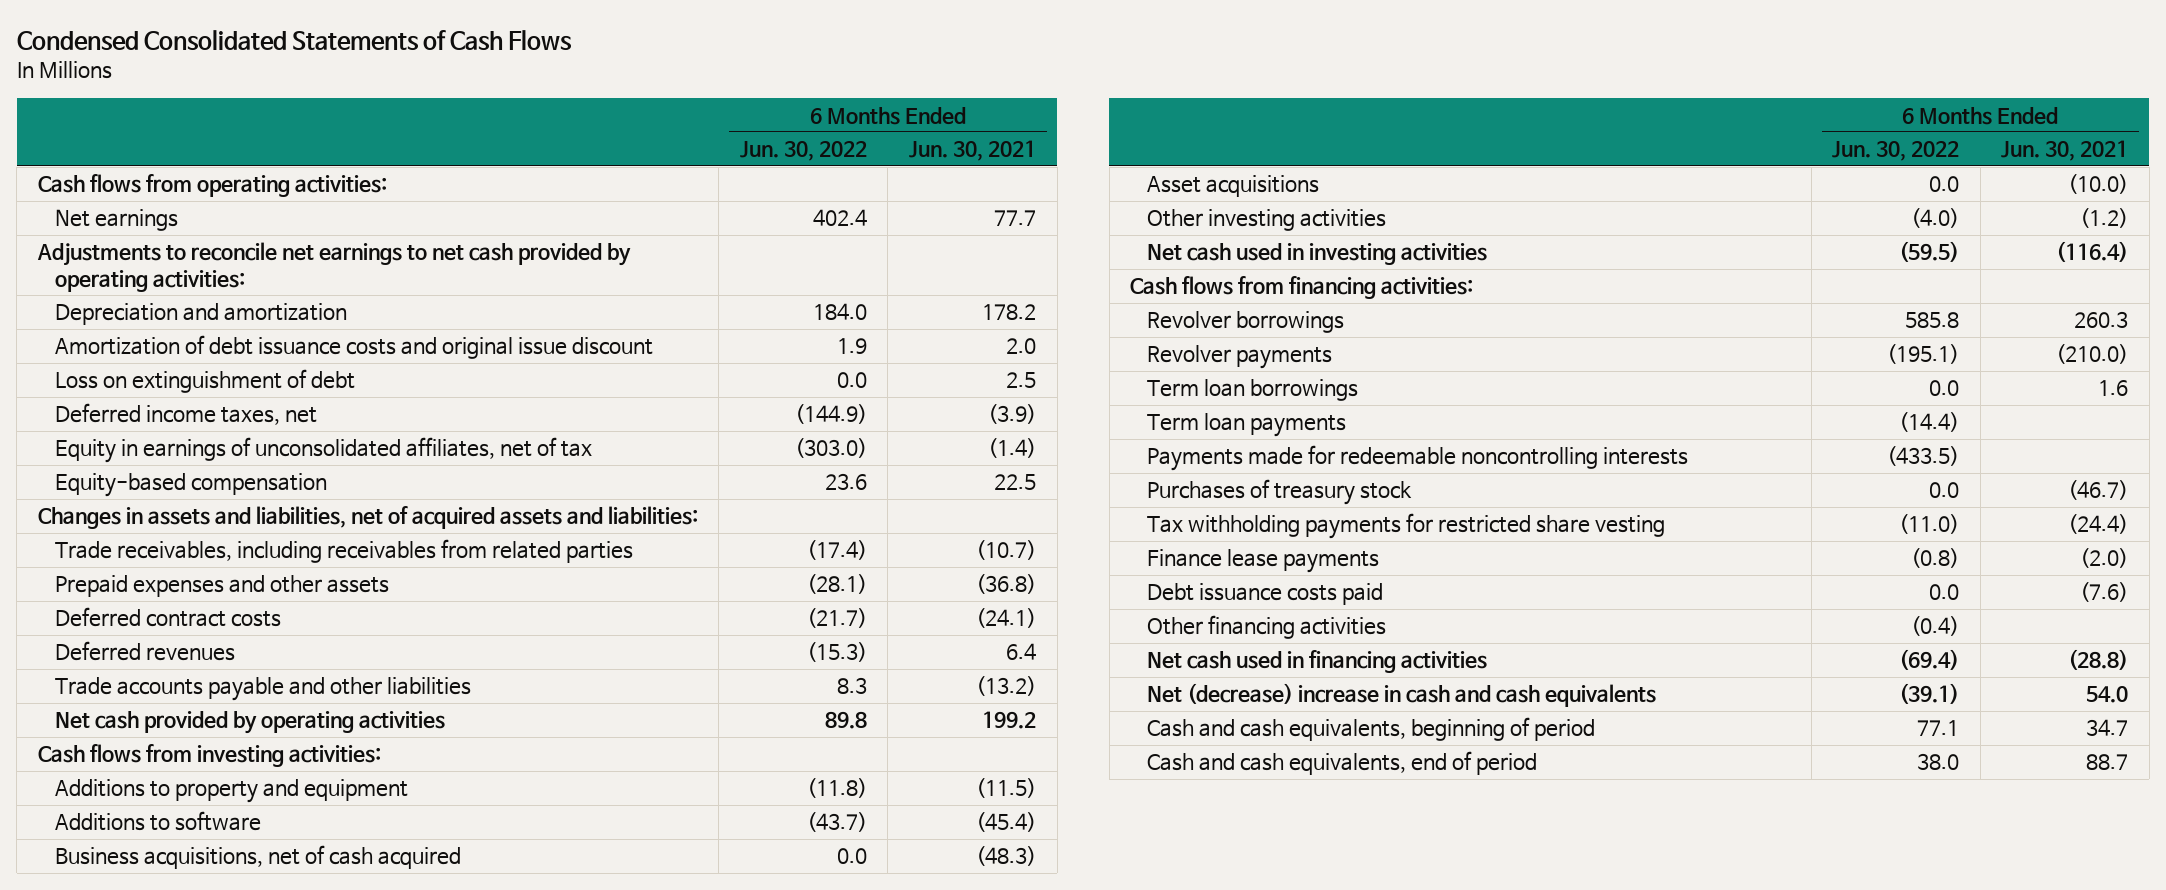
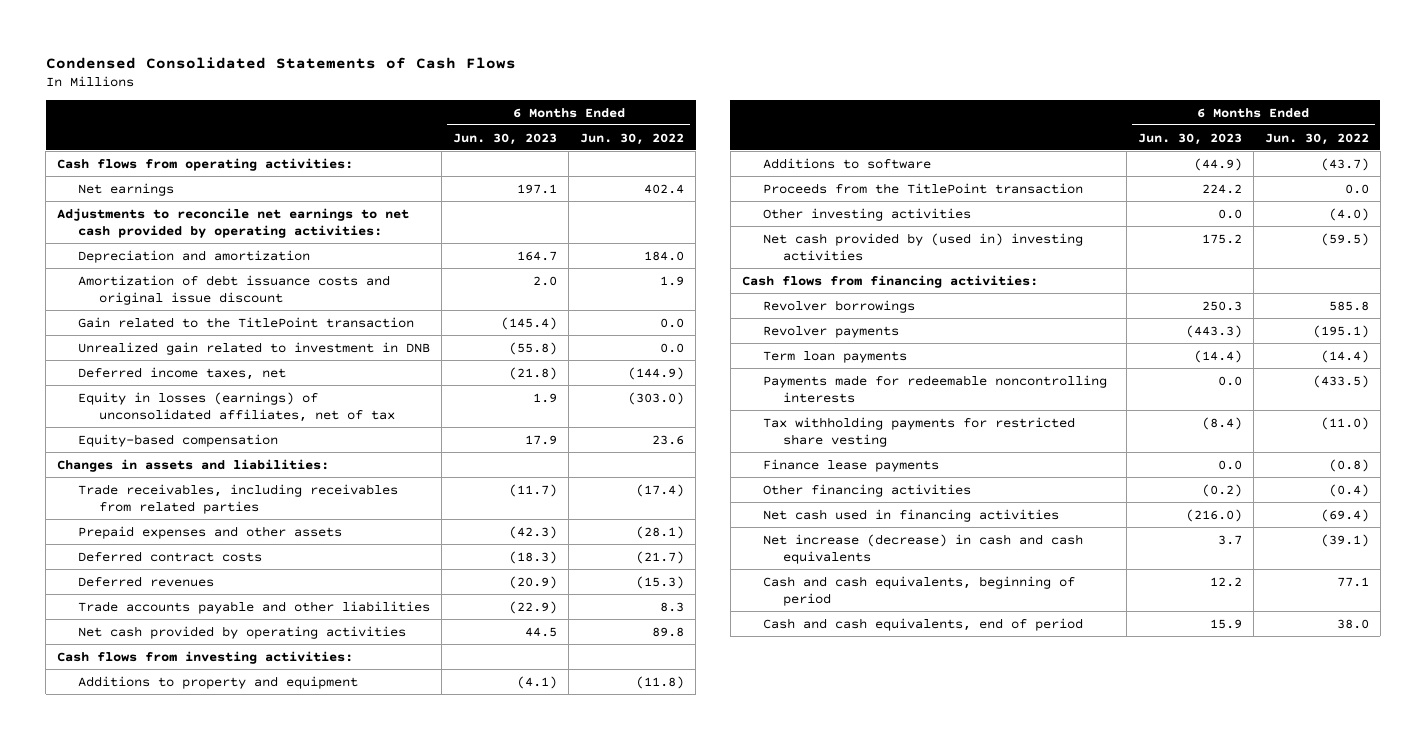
[909,140,1037,162] Jun. 30, 2021 -> none
none -> [453,132,558,145] Jun. 30, 2023
[54,369,355,394] Loss on extinguishment of debt -> none
none -> [78,316,415,328] Gain related to the TitlePoint transaction
none -> [78,341,431,355] Unrealized gain related to investment in DNB
[54,437,592,464] Equity in earnings of unconsolidated affiliates, net of tax -> [78,391,395,422] Equity in losses (earnings) of unconsolidated affiliates, net of tax
[37,506,698,530] Changes in assets and liabilities, net of acquired assets and liabilities: -> [57,458,330,472] Changes in assets and liabilities:
[1146,175,1319,198] Asset acquisitions -> none
[54,845,461,870] Business acquisitions, net of cash acquired -> [762,182,1083,194] Proceeds from the TitlePoint transaction
[1146,243,1487,266] Net cash used in investing activities -> [762,232,1083,261] Net cash provided by (used in) investing activities
[1146,379,1358,402] Term loan borrowings -> none
[1146,479,1412,506] Purchases of treasury stock -> none
[1146,583,1383,606] Debt issuance costs paid -> none
[1146,683,1656,708] Net (decrease) increase in cash and cash equivalents -> [762,533,1083,564] Net increase (decrease) in cash and cash equivalents

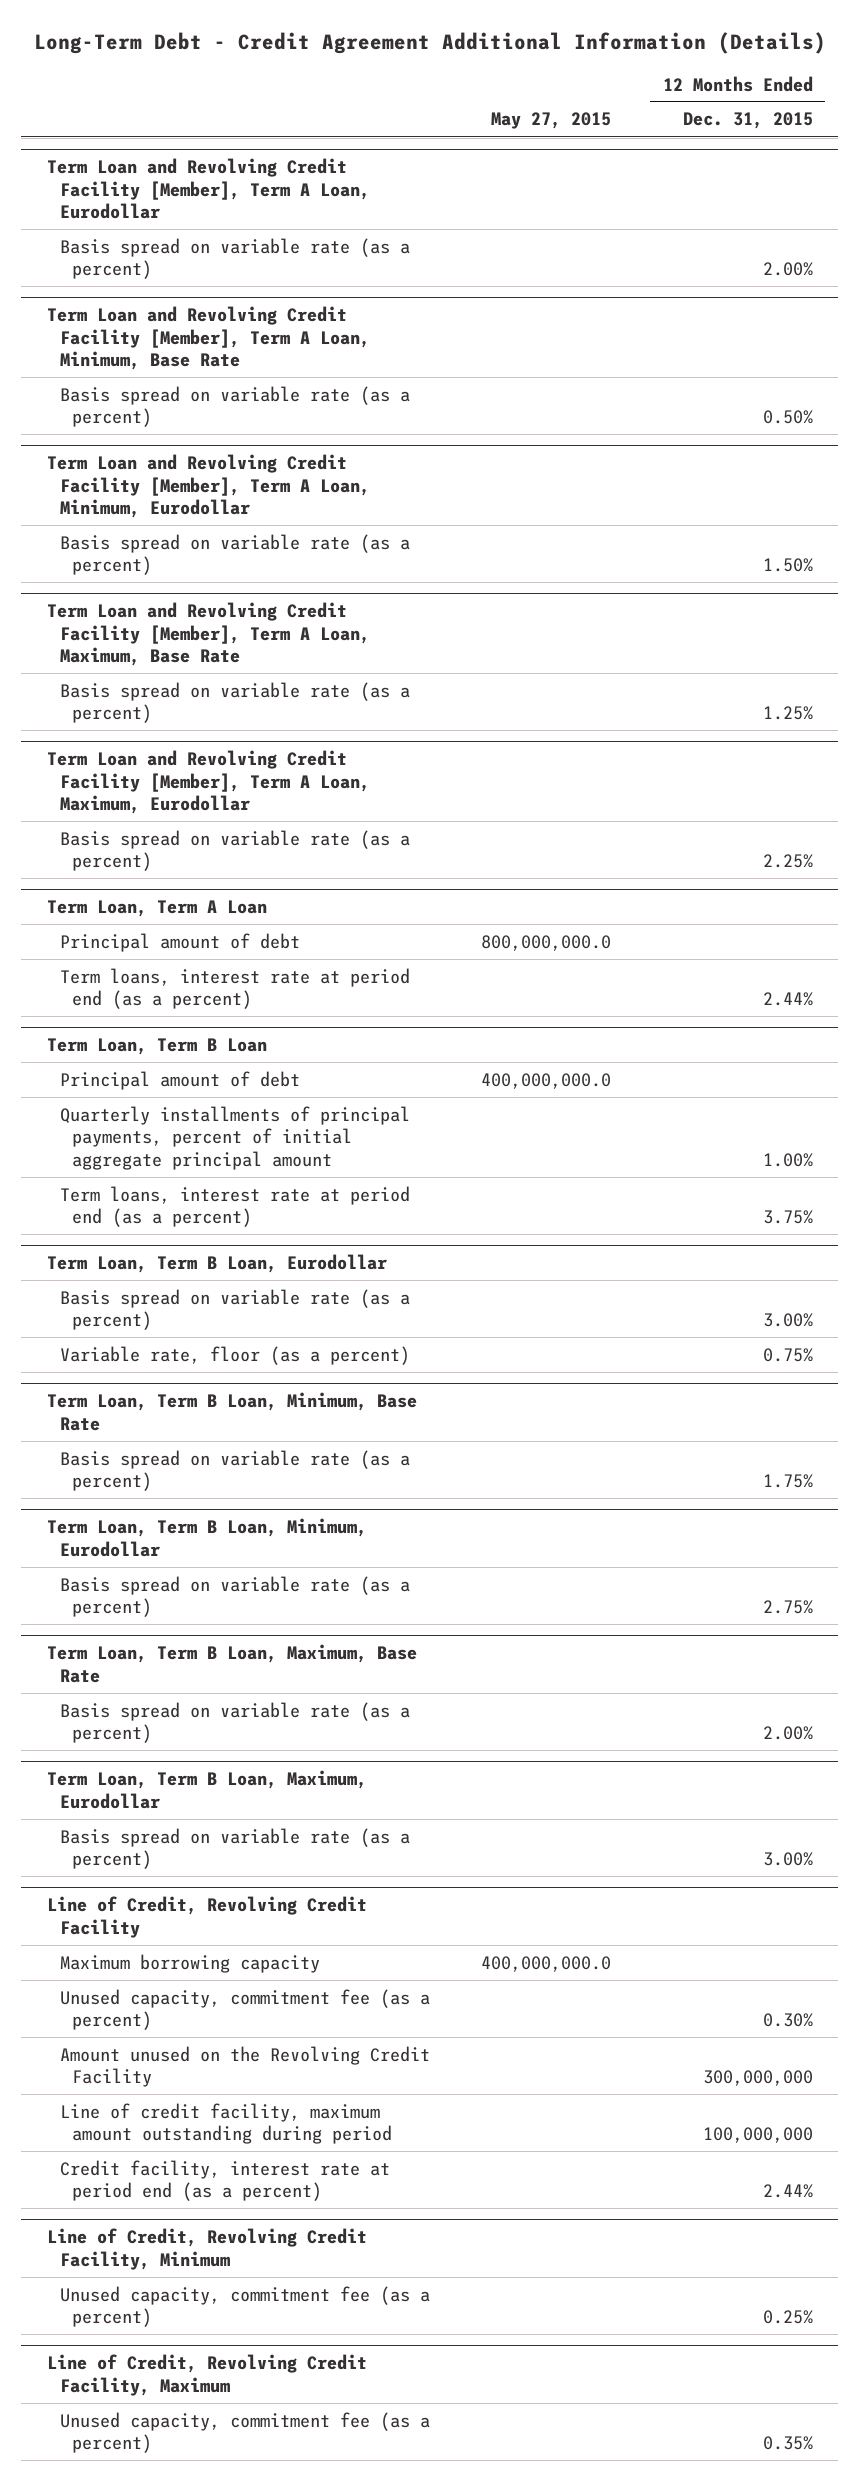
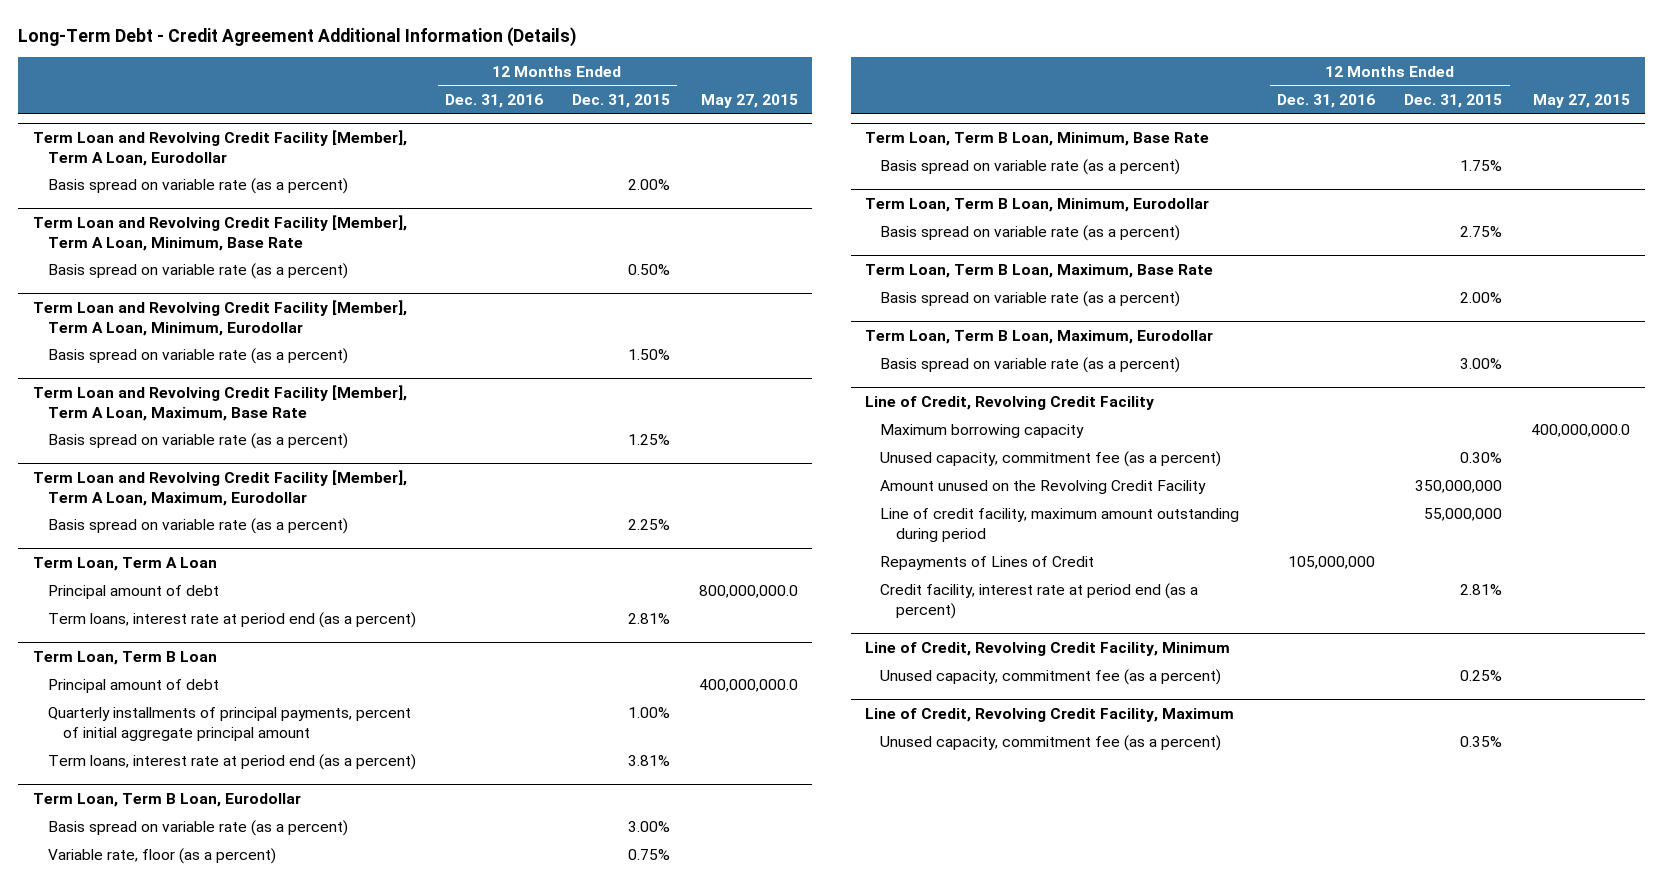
none -> [444,93,543,108] Dec. 31, 2016
[762,992,813,1007] 2.44% -> [627,613,670,625] 2.81%
[762,1210,813,1225] 3.75% -> [627,755,670,767] 3.81%
[702,2070,813,2087] 300,000,000 -> [1415,480,1503,494] 350,000,000
[702,2127,813,2144] 100,000,000 -> [1424,508,1503,522] 55,000,000
none -> [880,556,1095,571] Repayments of Lines of Credit
[762,2184,813,2199] 2.44% -> [1460,584,1503,596] 2.81%

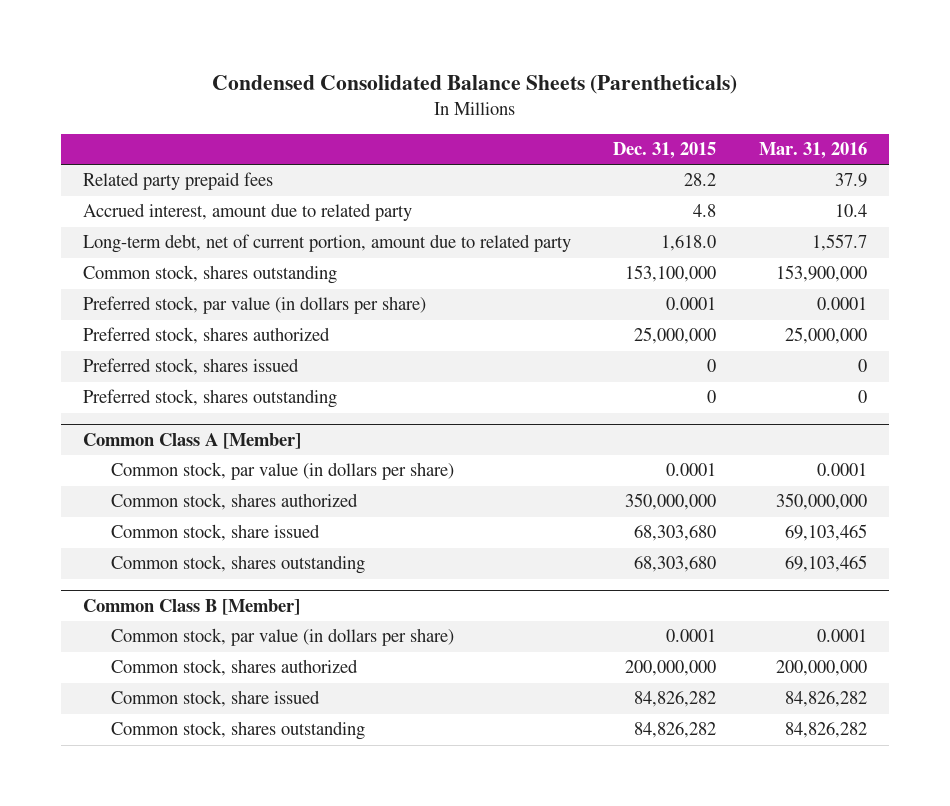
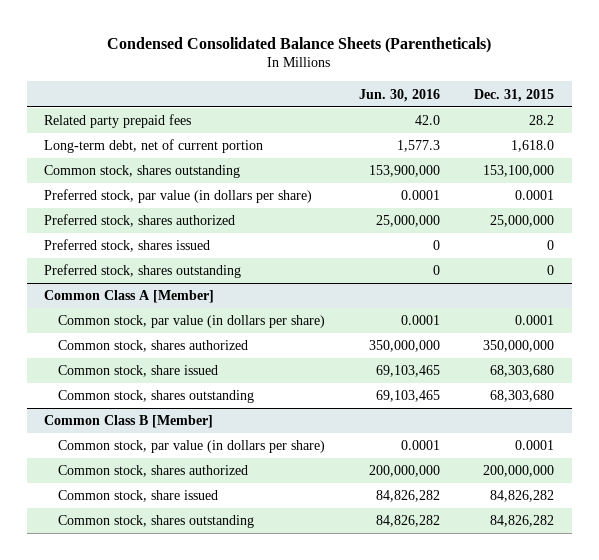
[759,142,868,160] Mar. 31, 2016 -> none
none -> [359,88,441,102] Jun. 30, 2016
[82,203,412,222] Accrued interest, amount due to related party -> none
[82,234,571,254] Long-term debt, net of current portion, amount due to related party -> [44,139,264,154] Long-term debt, net of current portion

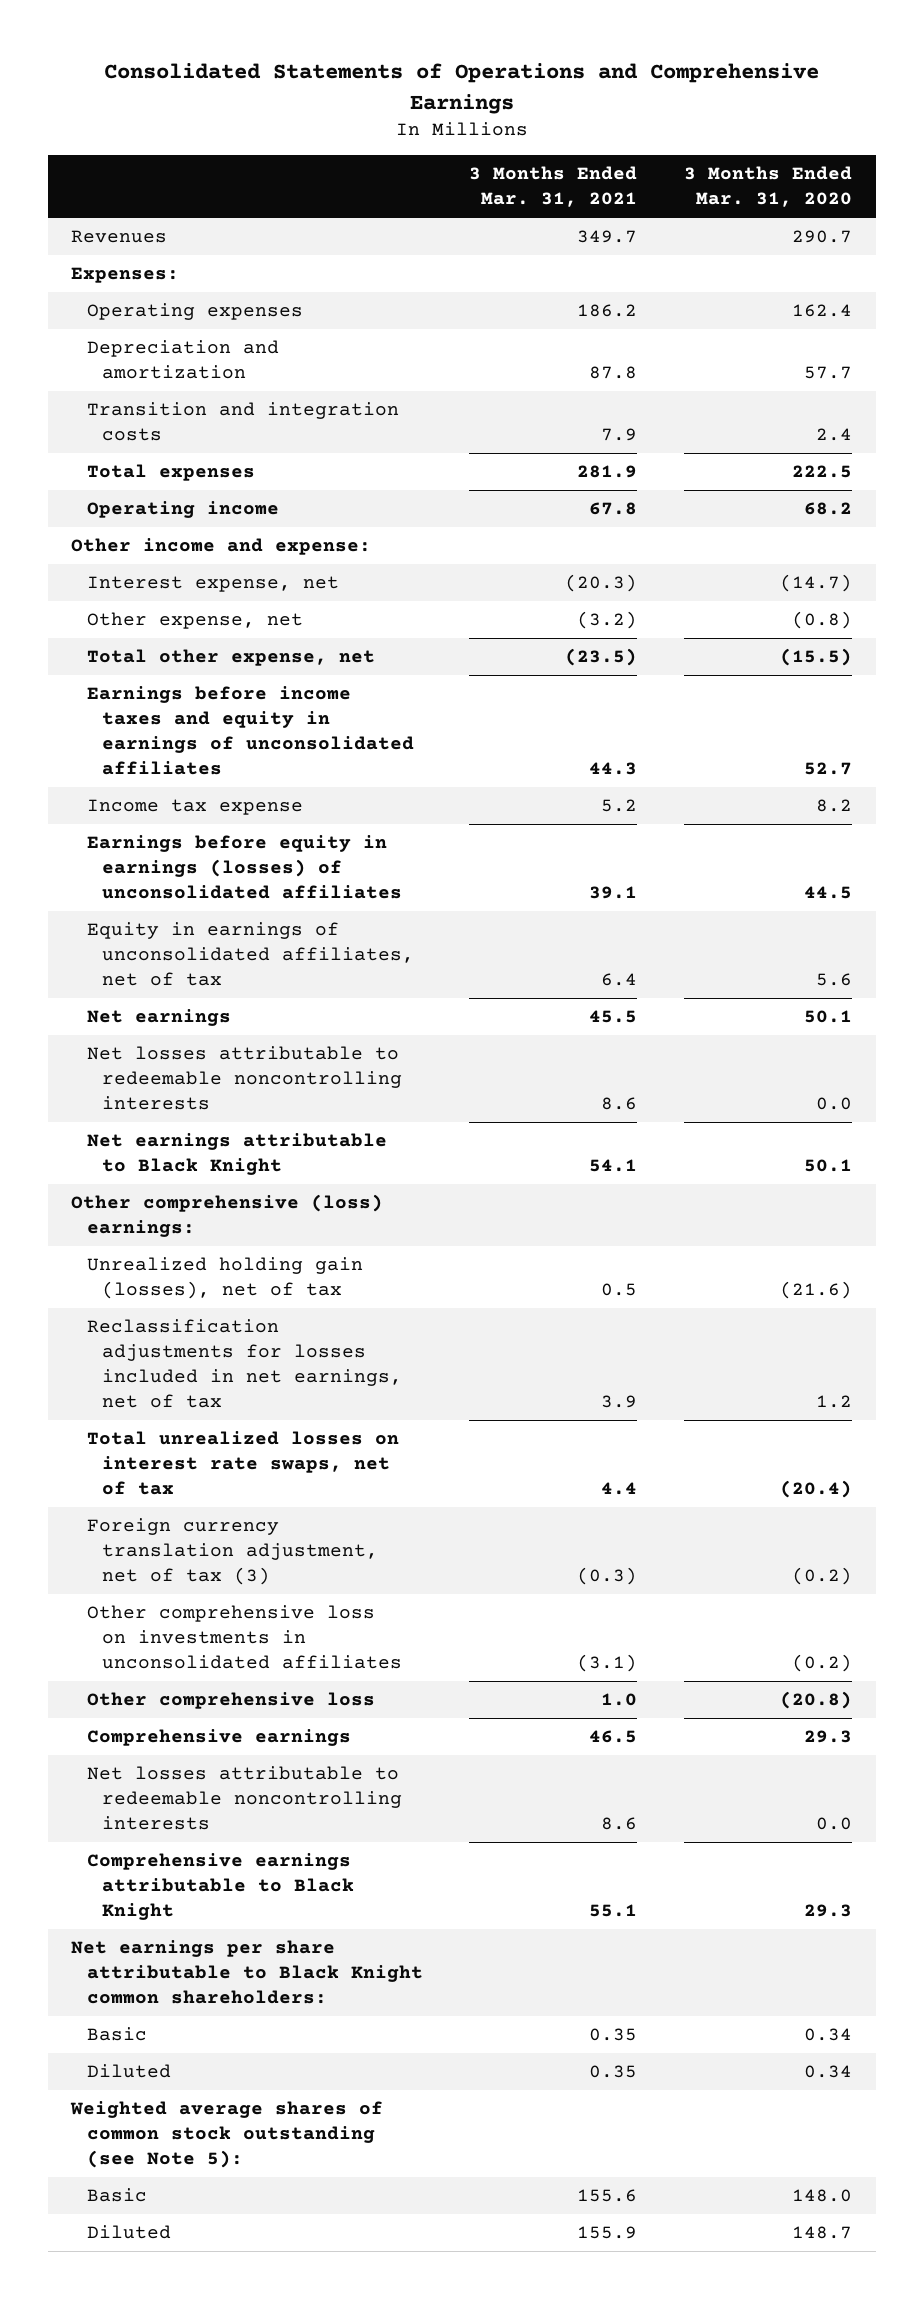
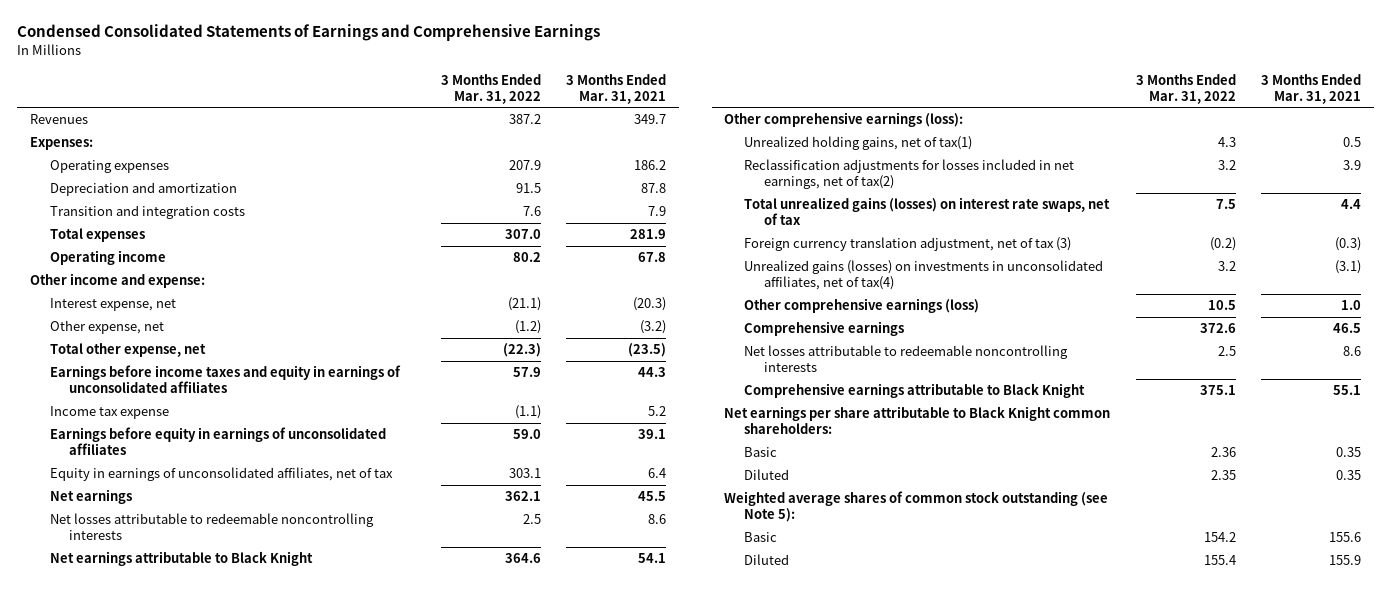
[103,63,819,114] Consolidated Statements of Operations and Comprehensive Earnings -> [16,24,600,42] Condensed Consolidated Statements of Earnings and Comprehensive Earnings
[684,166,853,208] 3 Months Ended Mar. 31, 2020 -> none
none -> [440,73,541,104] 3 Months Ended Mar. 31, 2022
[86,835,402,899] Earnings before equity in earnings (losses) of unconsolidated affiliates -> [49,427,386,456] Earnings before equity in earnings of unconsolidated affiliates
[71,1194,384,1238] Other comprehensive (loss) earnings: -> [724,112,964,128] Other comprehensive earnings (loss):
[86,1257,363,1300] Unrealized holding gain (losses), net of tax -> [744,136,973,151] Unrealized holding gains, net of tax(1)
[86,1319,402,1408] Reclassification adjustments for losses included in net earnings, net of tax -> [744,159,1075,190] Reclassification adjustments for losses included in net earnings, net of tax(2)
[86,1431,399,1495] Total unrealized losses on interest rate swaps, net of tax -> [744,197,1111,226] Total unrealized gains (losses) on interest rate swaps, net of tax
[86,1605,402,1669] Other comprehensive loss on investments in unconsolidated affiliates -> [744,260,1104,291] Unrealized gains (losses) on investments in unconsolidated affiliates, net of tax(4)
[86,1692,375,1710] Other comprehensive loss -> [744,298,980,314] Other comprehensive earnings (loss)

